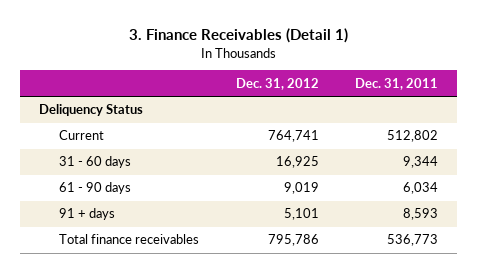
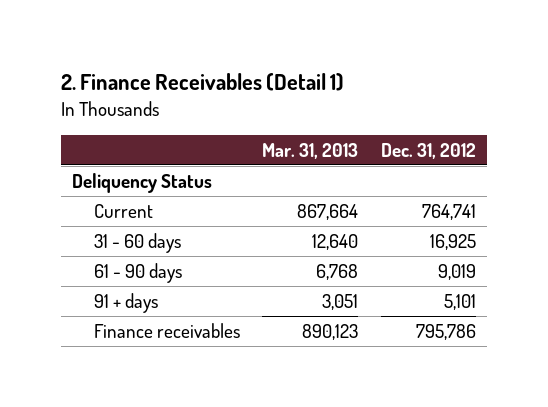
[128,28,348,44] 3. Finance Receivables (Detail 1) -> [60,73,344,92] 2. Finance Receivables (Detail 1)
[355,77,439,90] Dec. 31, 2011 -> none
none -> [262,142,359,159] Mar. 31, 2013
[58,234,199,245] Total finance receivables -> [93,322,240,338] Finance receivables

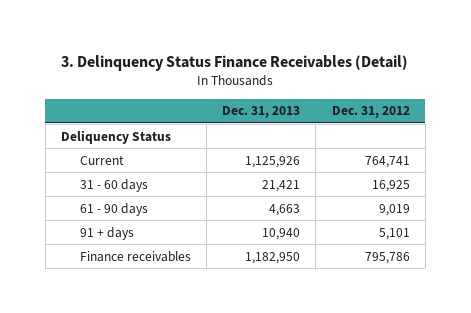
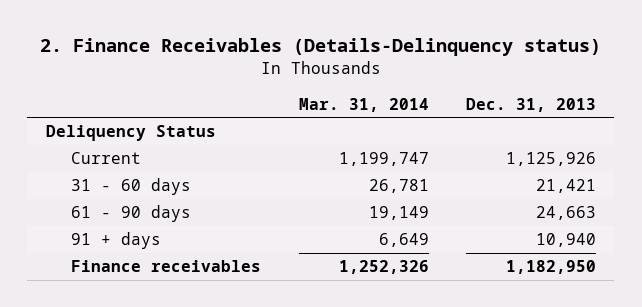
[61,54,409,71] 3. Delinquency Status Finance Receivables (Detail) -> [39,38,601,57] 2. Finance Receivables (Details-Delinquency status)
[331,106,410,119] Dec. 31, 2012 -> none
none -> [298,97,429,112] Mar. 31, 2014
[269,203,301,216] 4,663 -> [535,206,596,221] 24,663

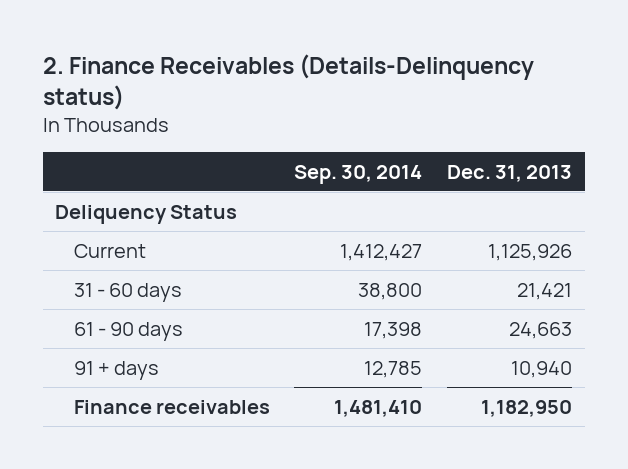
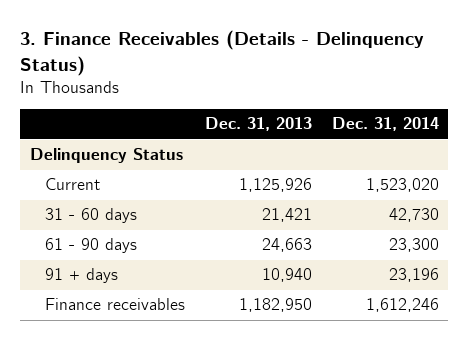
[43,54,535,111] 2. Finance Receivables (Details-Delinquency status) -> [19,30,424,76] 3. Finance Receivables (Details - Delinquency Status)
[294,164,423,184] Sep. 30, 2014 -> none
none -> [331,117,439,132] Dec. 31, 2014
[55,204,238,224] Deliquency Status -> [29,148,183,164] Delinquency Status

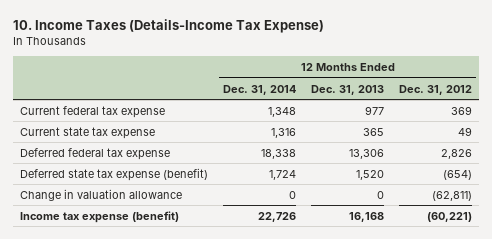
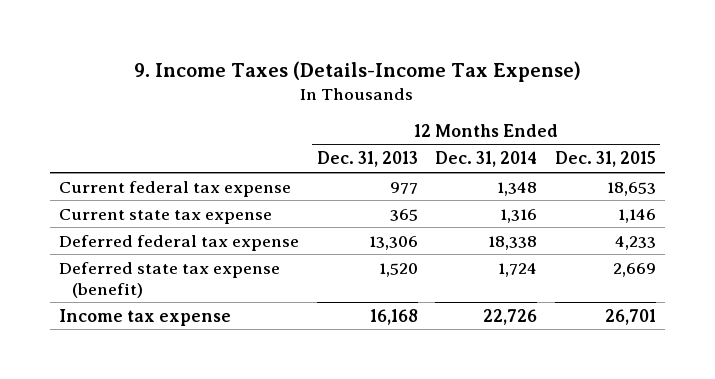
[12,19,324,34] 10. Income Taxes (Details-Income Tax Expense) -> [134,60,582,82] 9. Income Taxes (Details-Income Tax Expense)
[398,84,472,95] Dec. 31, 2012 -> none
none -> [554,151,656,168] Dec. 31, 2015
[20,188,183,201] Change in valuation allowance -> none
[20,210,180,223] Income tax expense (benefit) -> [58,308,231,326] Income tax expense

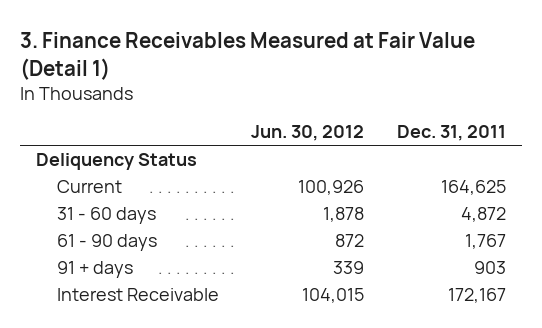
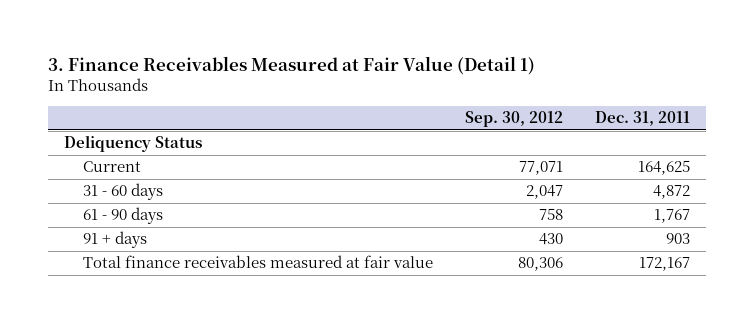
[251,124,365,141] Jun. 30, 2012 -> none
none -> [464,111,563,128] Sep. 30, 2012
[56,288,219,302] Interest Receivable -> [82,255,433,269] Total finance receivables measured at fair value

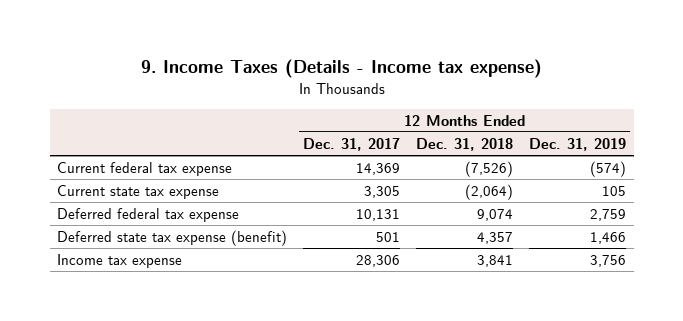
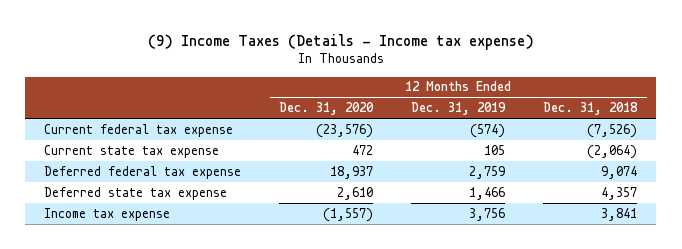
[140,59,542,79] 9. Income Taxes (Details - Income tax expense) -> [147,33,534,50] (9) Income Taxes (Details - Income tax expense)
[303,137,401,151] Dec. 31, 2017 -> none
none -> [279,102,375,116] Dec. 31, 2020
[57,229,288,246] Deferred state tax expense (benefit) -> [44,186,228,200] Deferred state tax expense

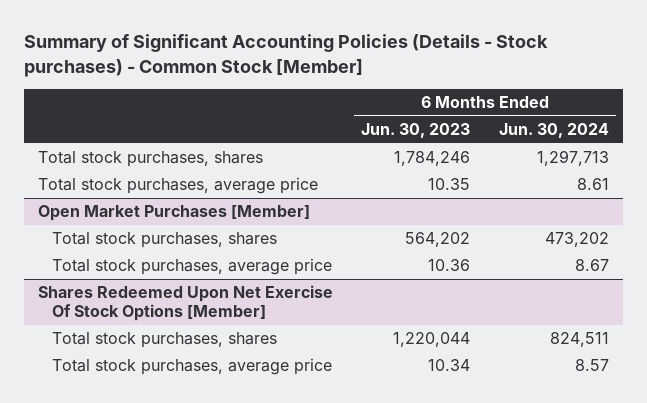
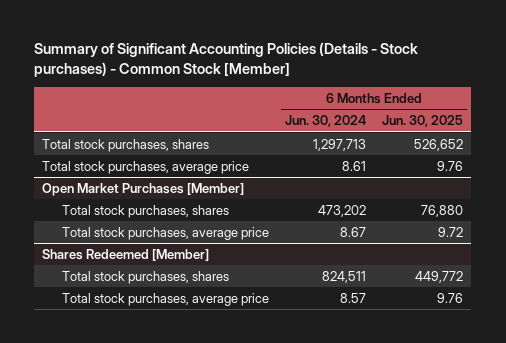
[361,122,471,138] Jun. 30, 2023 -> none
none -> [382,115,464,128] Jun. 30, 2025
[37,285,333,322] Shares Redeemed Upon Net Exercise Of Stock Options [Member] -> [42,248,210,261] Shares Redeemed [Member]

